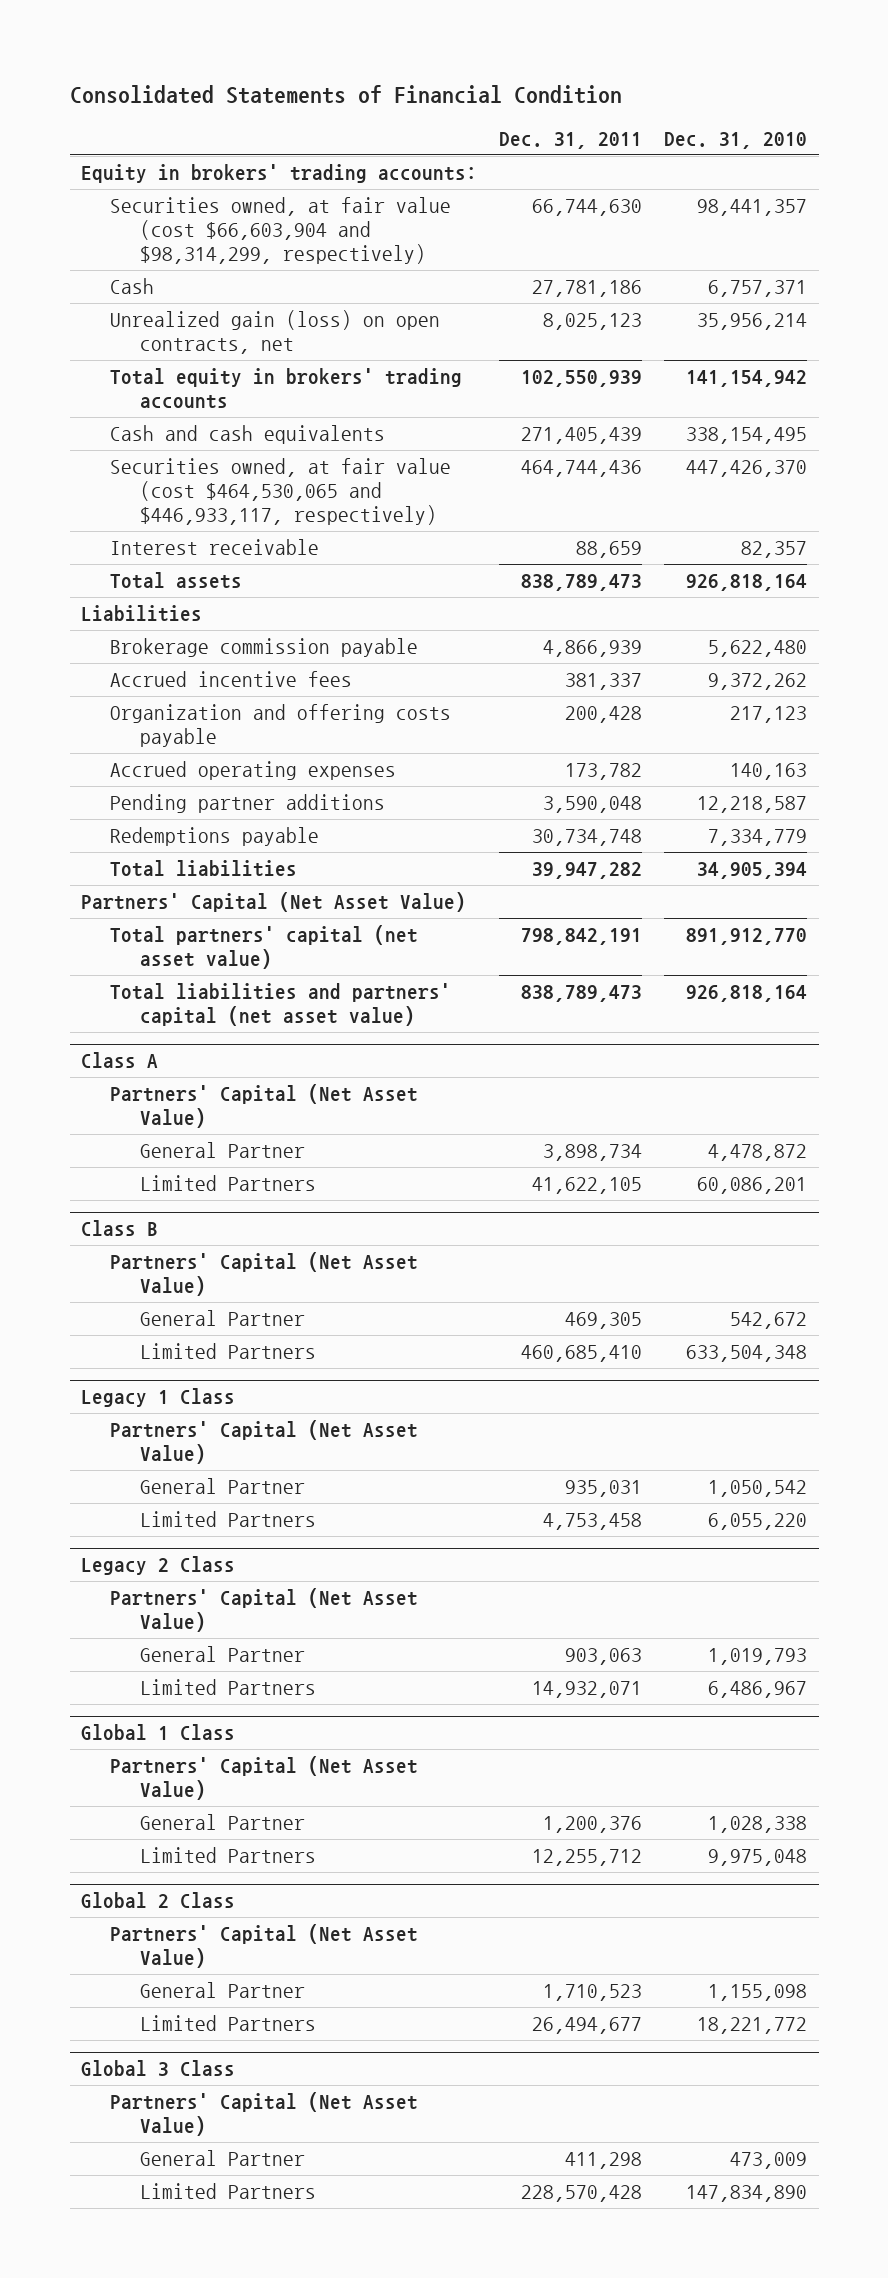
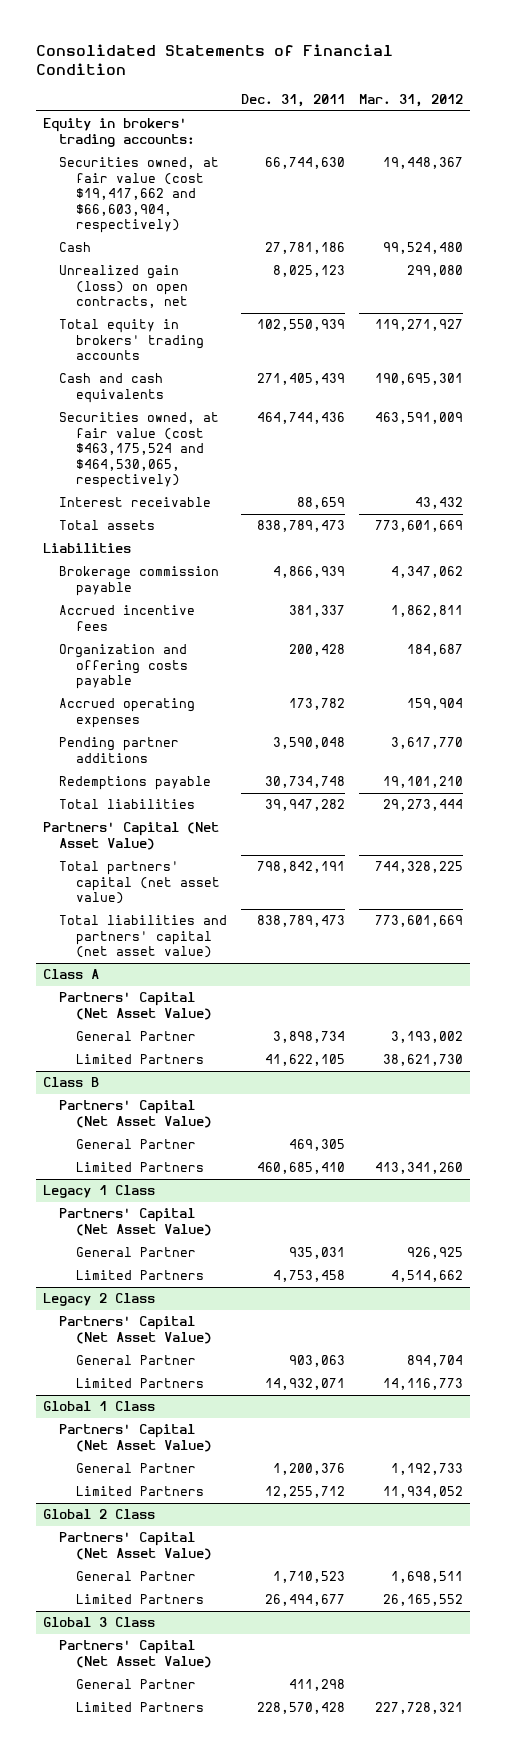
[664,131,808,149] Dec. 31, 2010 -> none
none -> [359,94,464,108] Mar. 31, 2012
[110,196,452,264] Securities owned, at fair value (cost $66,603,904 and $98,314,299, respectively) -> [59,157,220,234] Securities owned, at fair value (cost $19,417,662 and $66,603,904, respectively)
[110,457,452,525] Securities owned, at fair value (cost $464,530,065 and $446,933,117, respectively) -> [59,412,220,489] Securities owned, at fair value (cost $463,175,524 and $464,530,065, respectively)

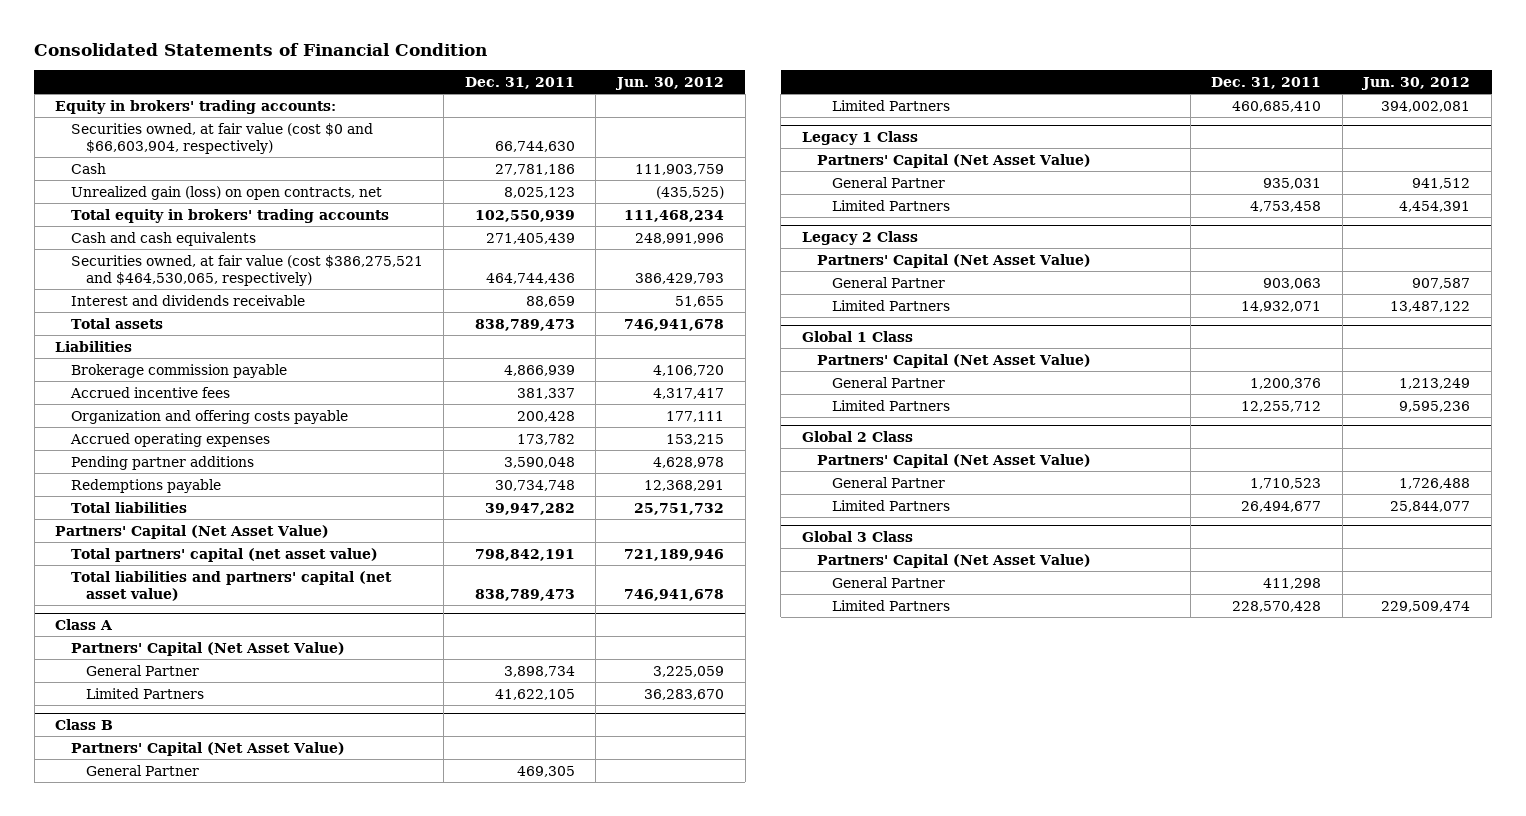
[359,94,464,108] Mar. 31, 2012 -> none
none -> [615,77,725,91] Jun. 30, 2012
[59,157,220,234] Securities owned, at fair value (cost $19,417,662 and $66,603,904, respectively) -> [70,122,373,154] Securities owned, at fair value (cost $0 and $66,603,904, respectively)
[59,412,220,489] Securities owned, at fair value (cost $463,175,524 and $464,530,065, respectively) -> [70,254,423,286] Securities owned, at fair value (cost $386,275,521 and $464,530,065, respectively)
[59,497,212,508] Interest receivable -> [70,294,305,306] Interest and dividends receivable

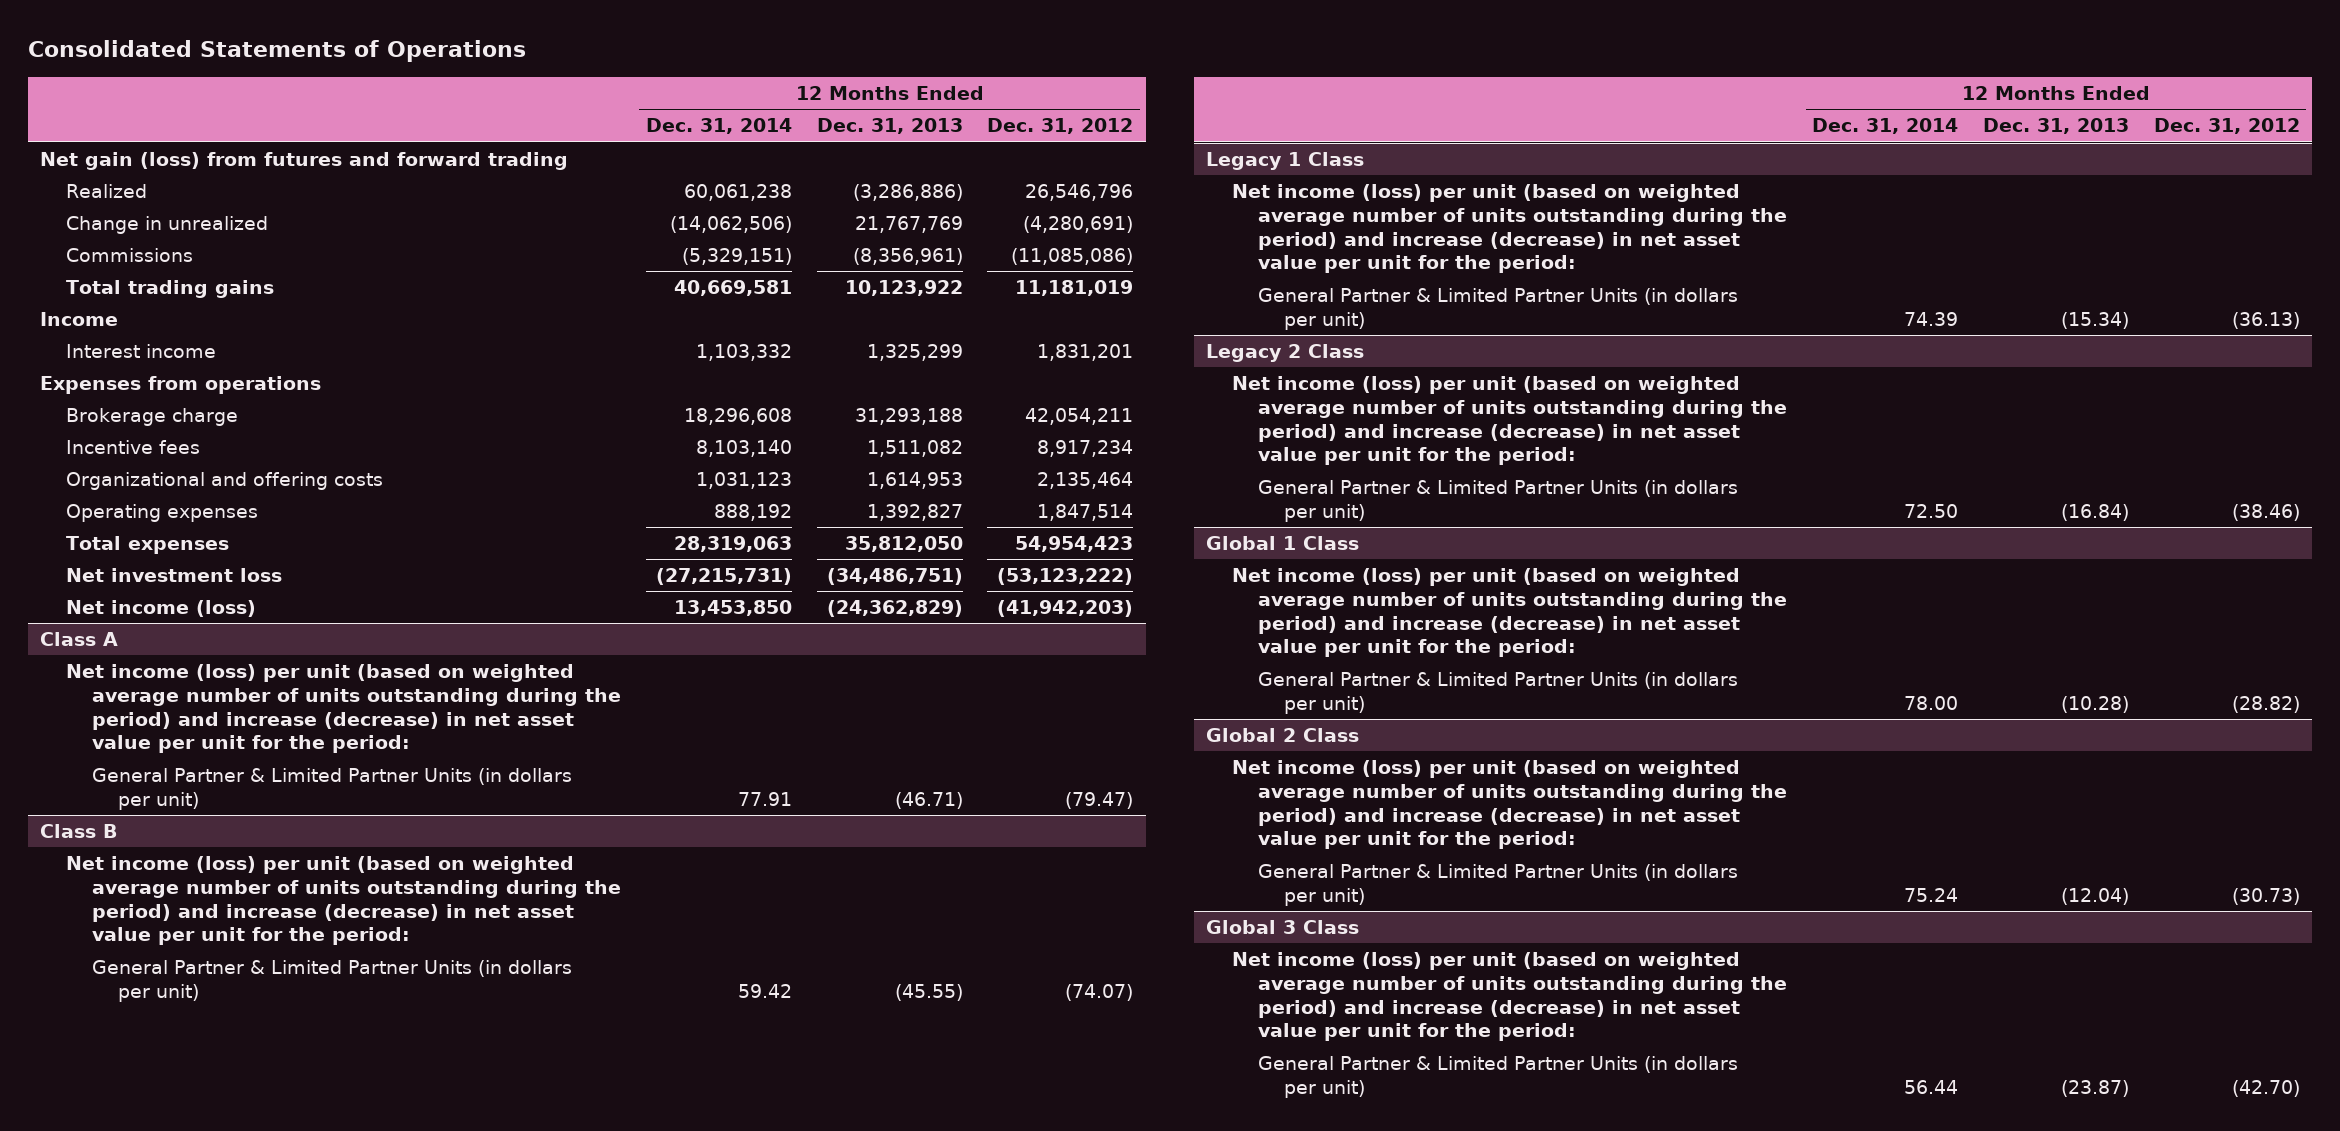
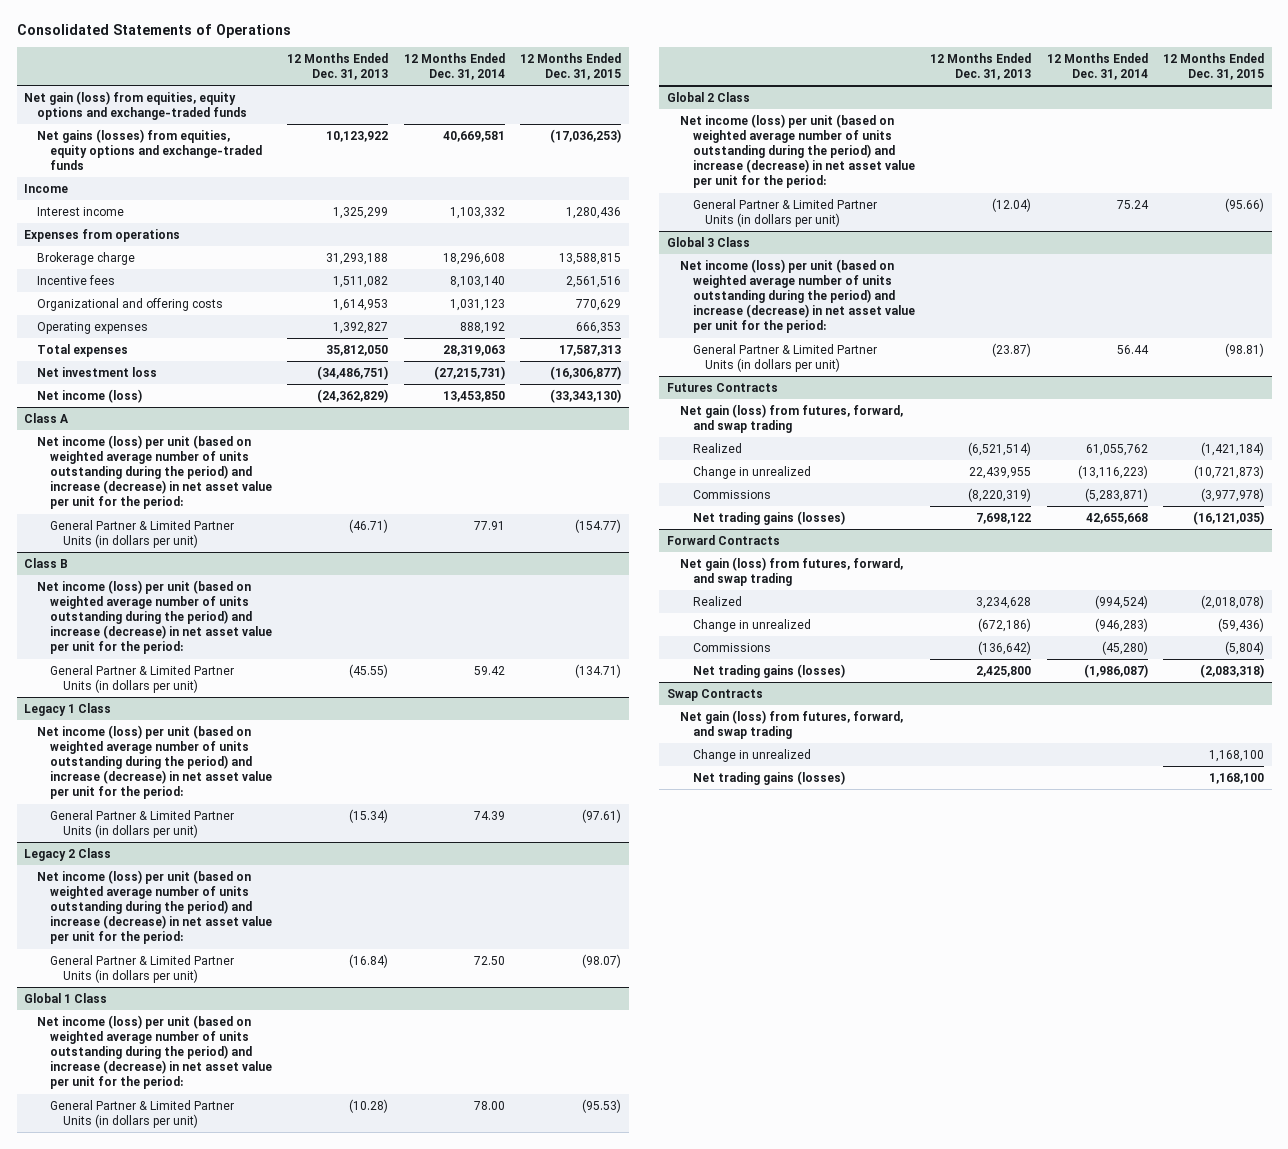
[987,118,1134,135] Dec. 31, 2012 -> none
none -> [520,52,622,81] 12 Months Ended Dec. 31, 2015
[40,152,569,171] Net gain (loss) from futures and forward trading -> none
[65,184,147,199] Realized -> none
[65,216,268,235] Change in unrealized -> none
[65,248,193,263] Commissions -> none
none -> [24,90,248,120] Net gain (loss) from equities, equity options and exchange-traded funds
[65,280,274,299] Total trading gains -> [37,128,262,171] Net gains (losses) from equities, equity options and exchange-traded funds
none -> [666,382,778,392] Futures Contracts
none -> [679,403,903,433] Net gain (loss) from futures, forward, and swap trading
none -> [692,442,742,453] Realized
none -> [692,465,811,479] Change in unrealized
none -> [692,489,771,499] Commissions
none -> [692,510,845,525] Net trading gains (losses)
none -> [666,534,780,545] Forward Contracts
none -> [679,556,903,586] Net gain (loss) from futures, forward, and swap trading
none -> [692,595,742,606] Realized
none -> [692,618,811,632] Change in unrealized
none -> [692,642,771,652] Commissions
none -> [692,663,845,678] Net trading gains (losses)
none -> [666,688,763,701] Swap Contracts
none -> [679,709,903,739] Net gain (loss) from futures, forward, and swap trading
none -> [692,748,811,762] Change in unrealized
none -> [692,770,845,785] Net trading gains (losses)

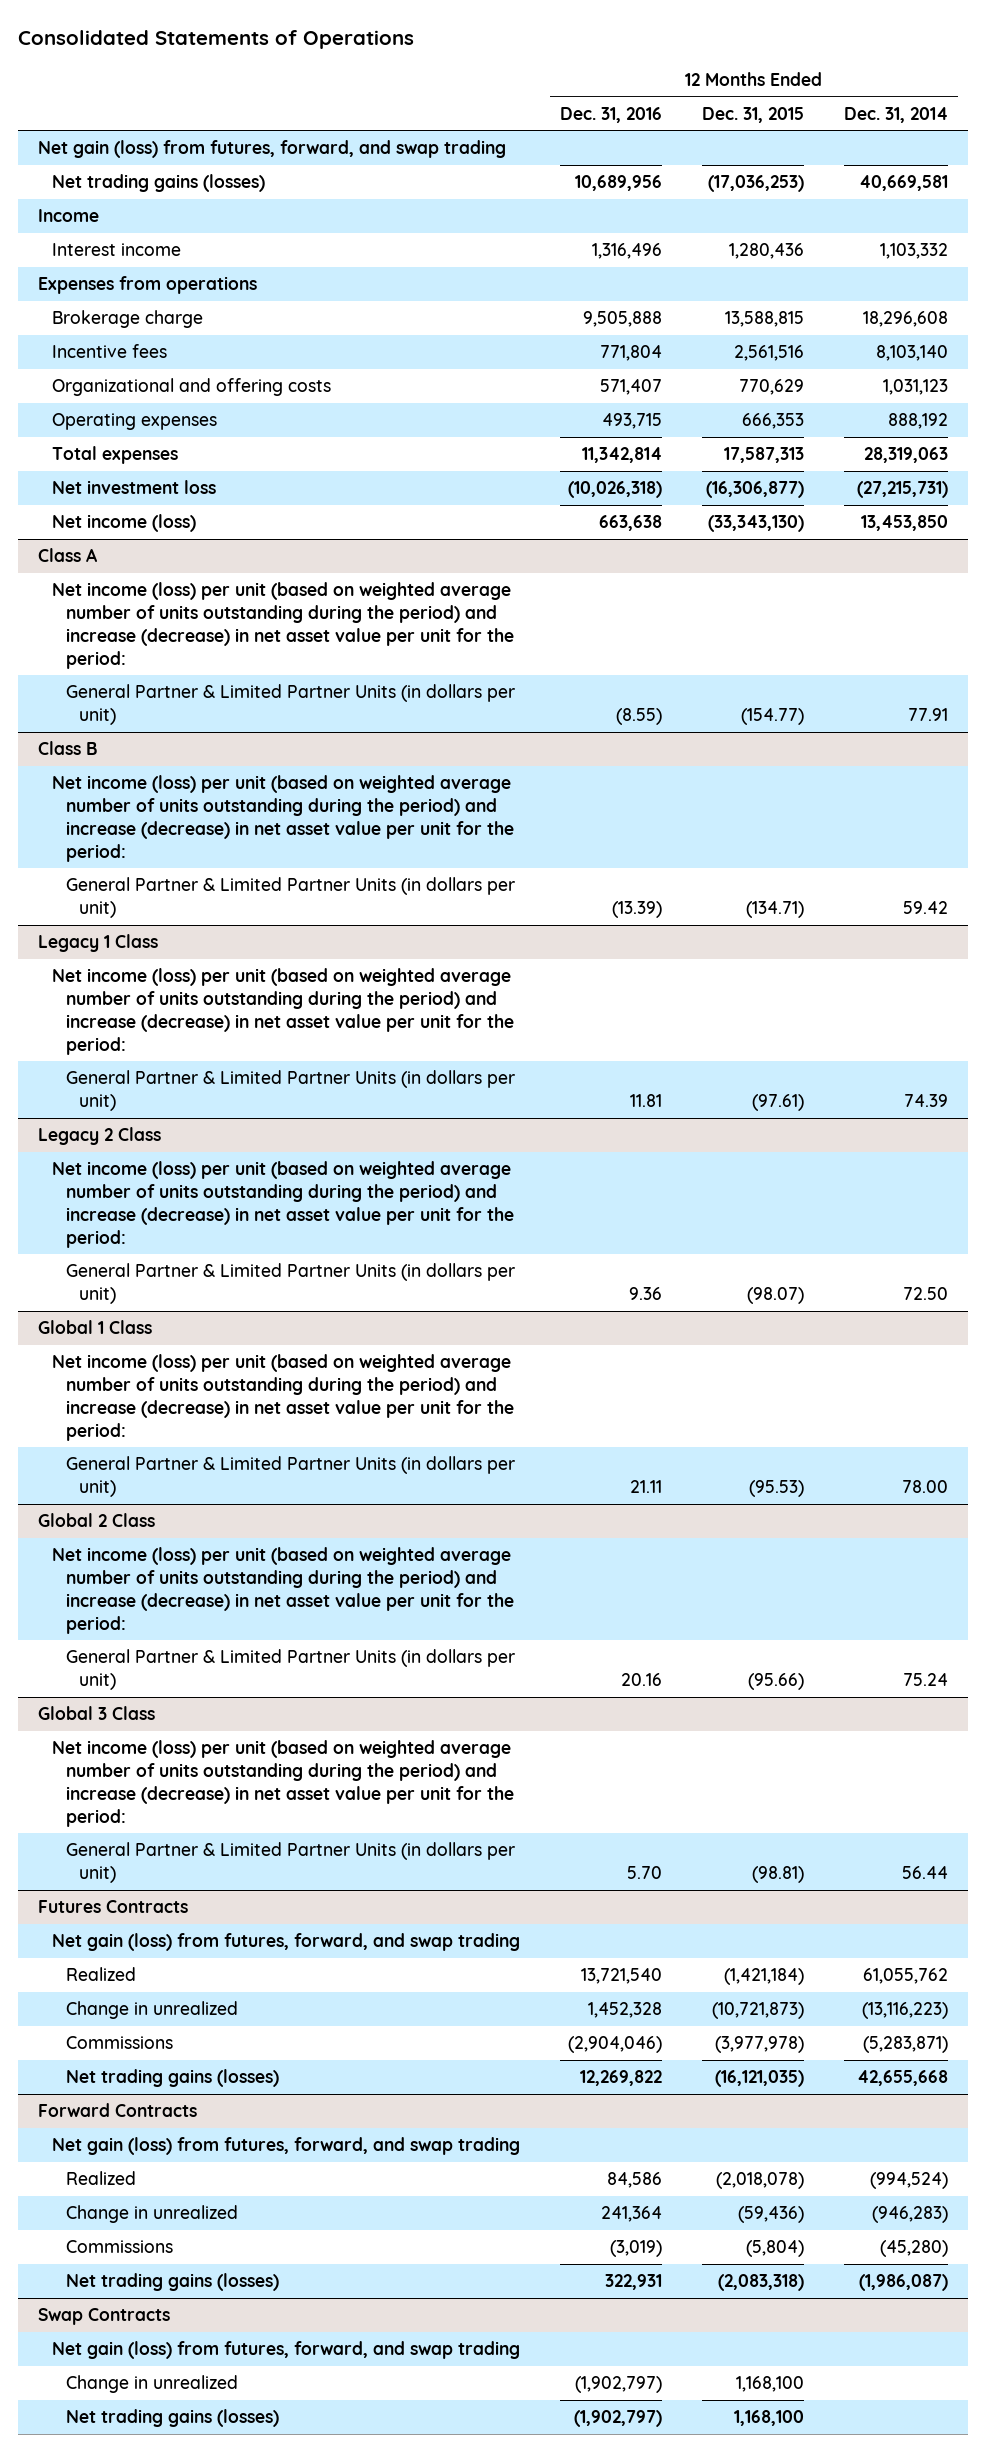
[287,52,389,81] 12 Months Ended Dec. 31, 2013 -> none
none -> [559,106,662,123] Dec. 31, 2016
[24,90,248,120] Net gain (loss) from equities, equity options and exchange-traded funds -> none
none -> [38,140,507,159] Net gain (loss) from futures, forward, and swap trading
[37,128,262,171] Net gains (losses) from equities, equity options and exchange-traded funds -> [51,174,265,193] Net trading gains (losses)

